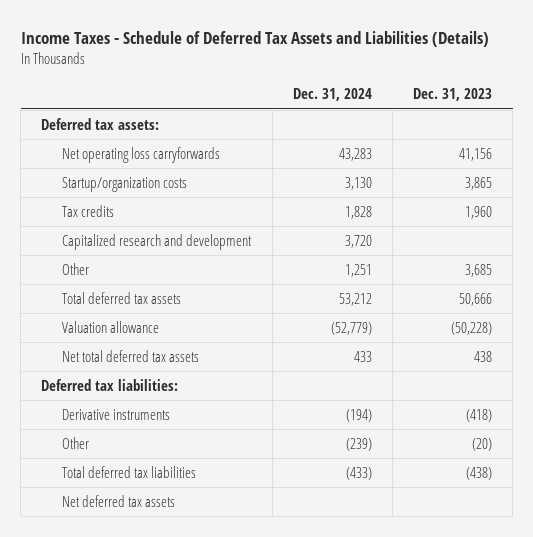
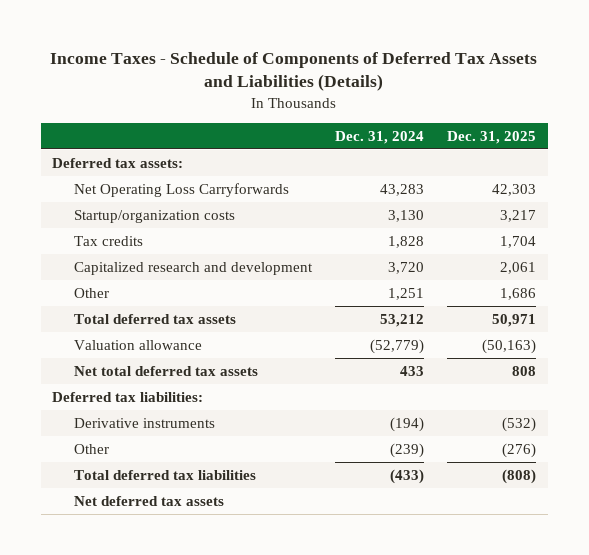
[20,31,489,48] Income Taxes - Schedule of Deferred Tax Assets and Liabilities (Details) -> [50,52,538,92] Income Taxes - Schedule of Components of Deferred Tax Assets and Liabilities (Details)
[412,88,492,102] Dec. 31, 2023 -> none
none -> [447,130,537,144] Dec. 31, 2025
[62,146,221,163] Net operating loss carryforwards -> [73,182,289,197] Net Operating Loss Carryforwards

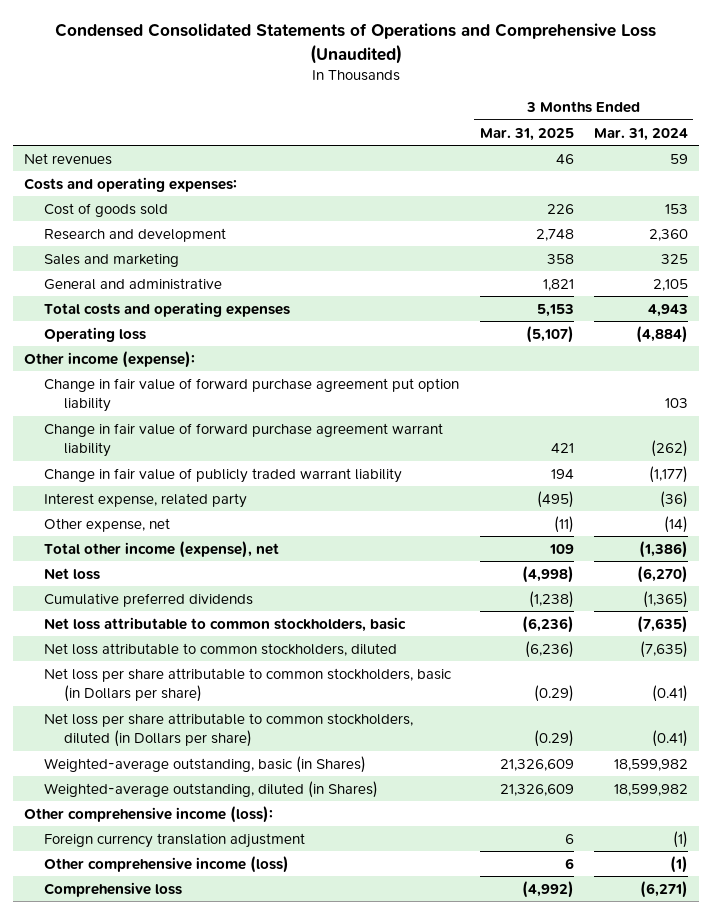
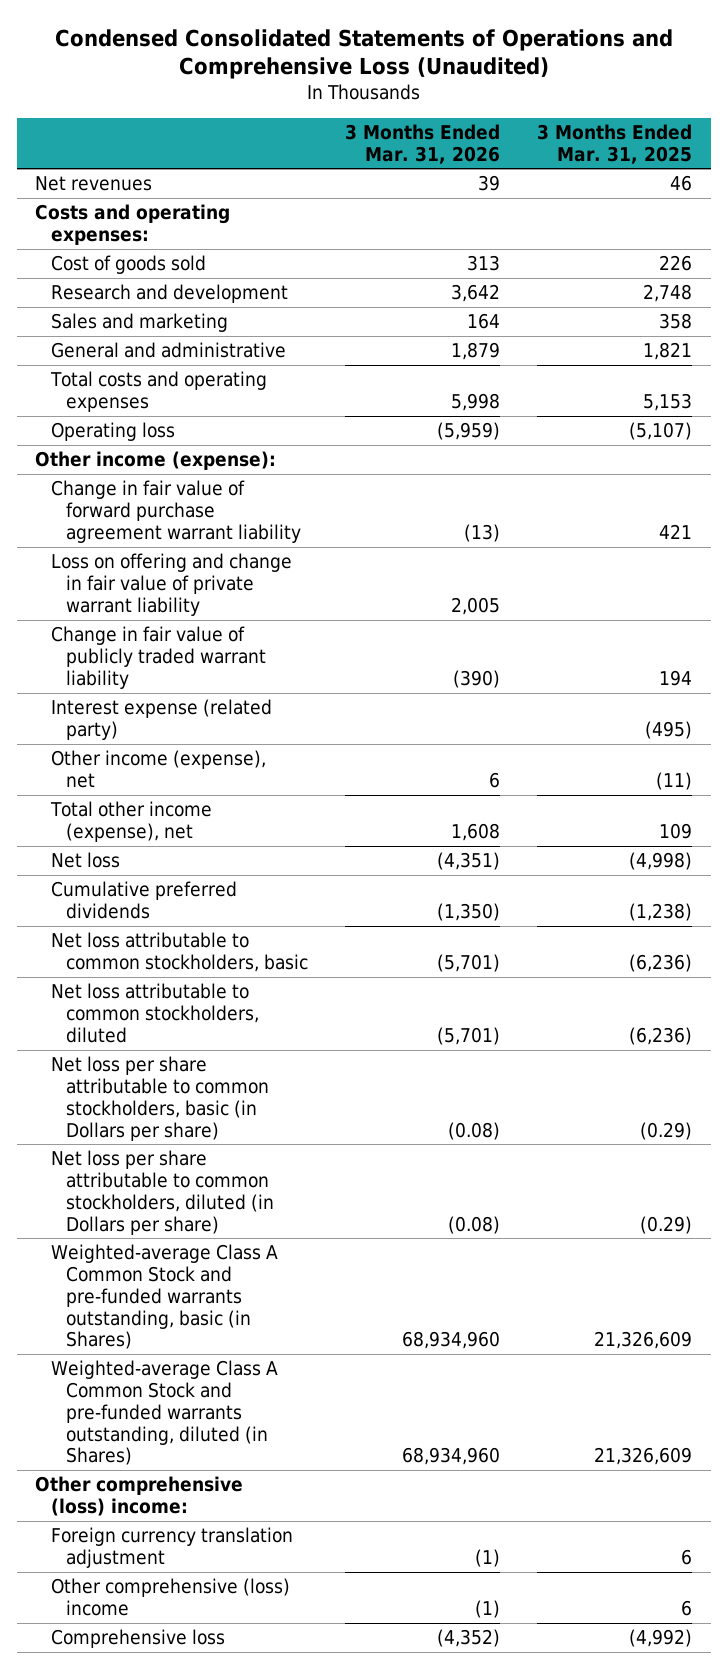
[594,127,689,141] Mar. 31, 2024 -> none
none -> [345,123,501,164] 3 Months Ended Mar. 31, 2026
[43,377,459,413] Change in fair value of forward purchase agreement put option liability -> none
none -> [50,553,292,616] Loss on offering and change in fair value of private warrant liability
[43,492,247,508] Interest expense, related party -> [50,699,272,741] Interest expense (related party)
[43,517,170,532] Other expense, net -> [50,750,266,789] Other income (expense), net
[43,755,366,773] Weighted-average outstanding, basic (in Shares) -> [50,1244,278,1350] Weighted-average Class A Common Stock and pre-funded warrants outstanding, basic (in Shares)
[43,780,378,798] Weighted-average outstanding, diluted (in Shares) -> [50,1360,278,1466] Weighted-average Class A Common Stock and pre-funded warrants outstanding, diluted (in Shares)
[23,805,273,823] Other comprehensive income (loss): -> [35,1476,244,1517] Other comprehensive (loss) income:
[43,855,289,873] Other comprehensive income (loss) -> [50,1578,290,1617] Other comprehensive (loss) income

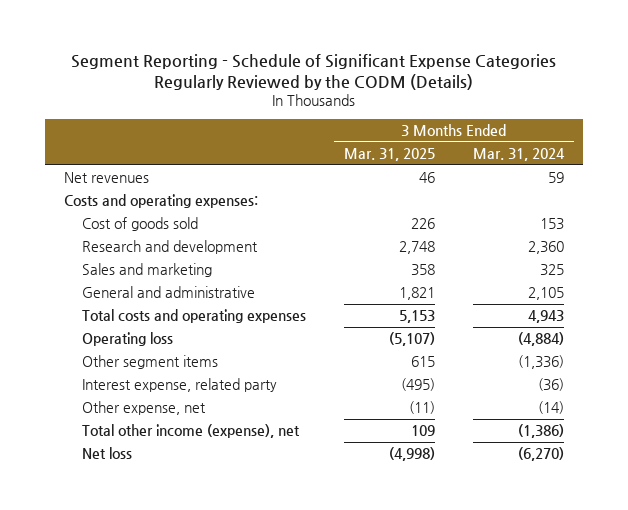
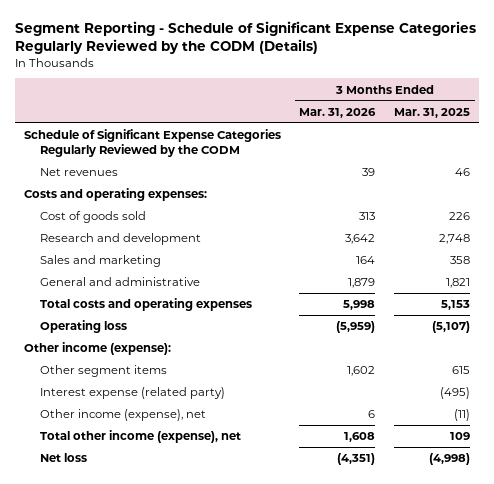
[473,148,566,162] Mar. 31, 2024 -> none
none -> [299,107,377,118] Mar. 31, 2026
none -> [23,129,281,157] Schedule of Significant Expense Categories Regularly Reviewed by the CODM
none -> [23,342,171,356] Other income (expense):
[81,378,277,393] Interest expense, related party -> [40,387,226,400] Interest expense (related party)
[81,401,206,416] Other expense, net -> [40,409,207,422] Other income (expense), net

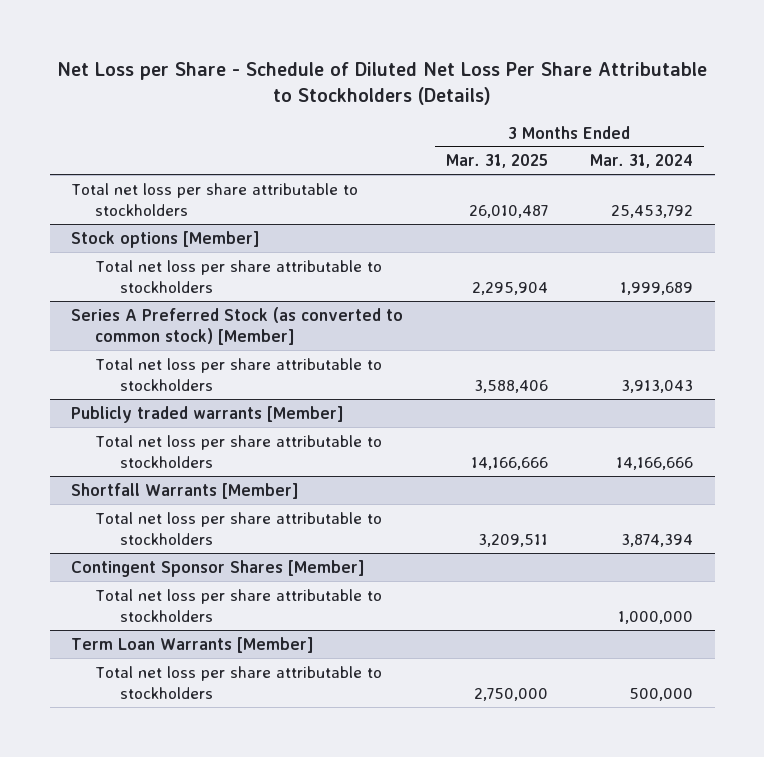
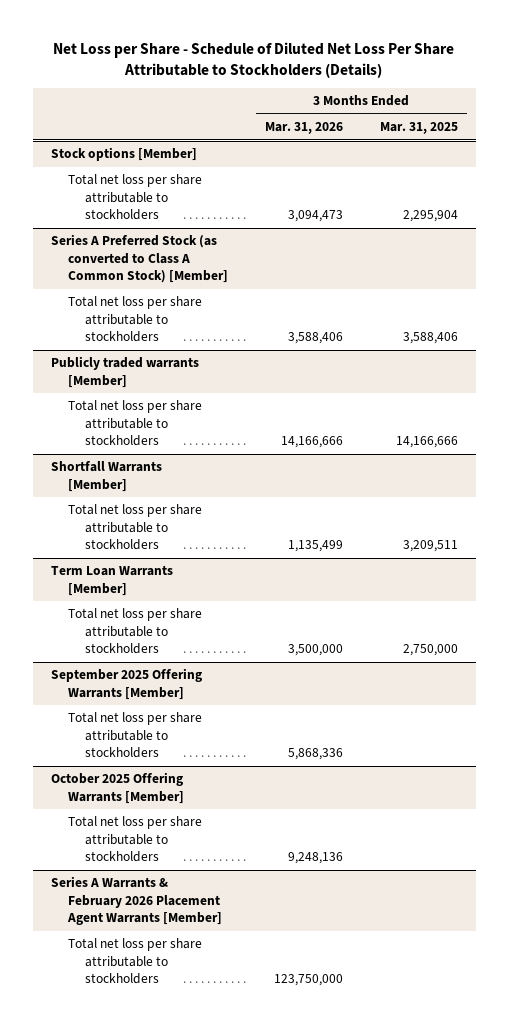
[590,154,694,169] Mar. 31, 2024 -> none
none -> [264,122,343,135] Mar. 31, 2026
[70,182,358,216] Total net loss per share attributable to stockholders -> none
[70,306,403,345] Series A Preferred Stock (as converted to common stock) [Member] -> [50,234,229,284] Series A Preferred Stock (as converted to Class A Common Stock) [Member]
[70,559,365,577] Contingent Sponsor Shares [Member] -> none
[95,588,383,622] Total net loss per share attributable to stockholders -> none
none -> [50,668,202,700] September 2025 Offering Warrants [Member]
none -> [68,712,203,759] Total net loss per share attributable to stockholders
none -> [50,772,185,804] October 2025 Offering Warrants [Member]
none -> [68,816,203,863] Total net loss per share attributable to stockholders
none -> [50,876,223,926] Series A Warrants & February 2026 Placement Agent Warrants [Member]
none -> [68,938,203,985] Total net loss per share attributable to stockholders

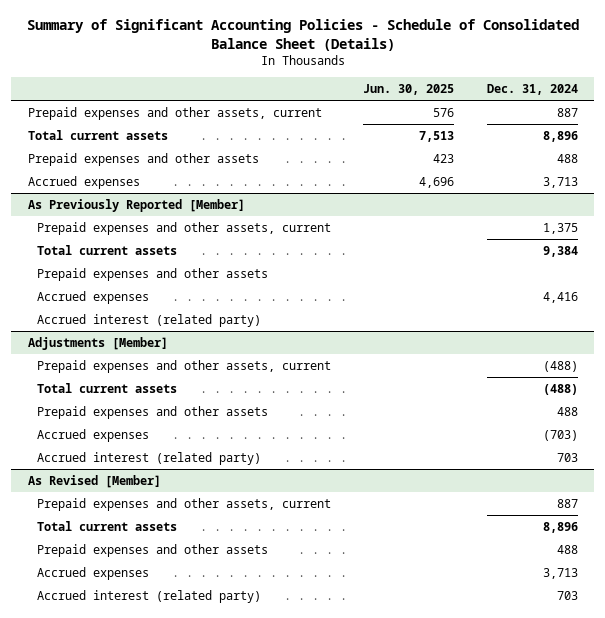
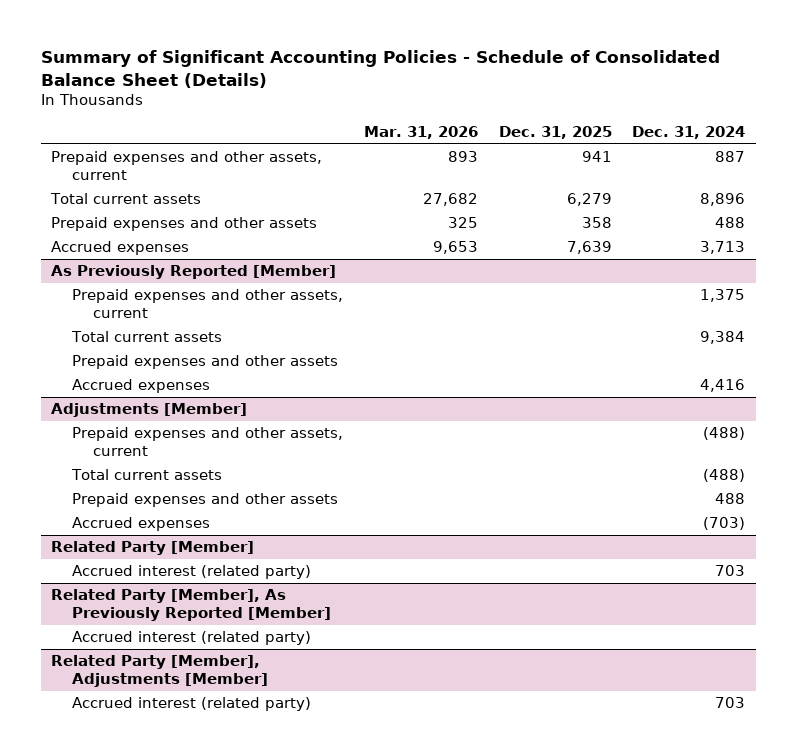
[363,84,455,96] Jun. 30, 2025 -> none
none -> [363,126,478,140] Mar. 31, 2026
none -> [498,126,612,140] Dec. 31, 2025
[36,313,261,327] Accrued interest (related party) -> none
none -> [51,541,255,556] Related Party [Member]
[27,474,161,488] As Revised [Member] -> none
[36,497,331,511] Prepaid expenses and other assets, current -> none
[36,520,177,531] Total current assets -> none
[36,543,268,557] Prepaid expenses and other assets -> none
[36,566,149,580] Accrued expenses -> none
none -> [51,589,332,622] Related Party [Member], As Previously Reported [Member]
none -> [72,631,312,646] Accrued interest (related party)
none -> [51,655,269,688] Related Party [Member], Adjustments [Member]

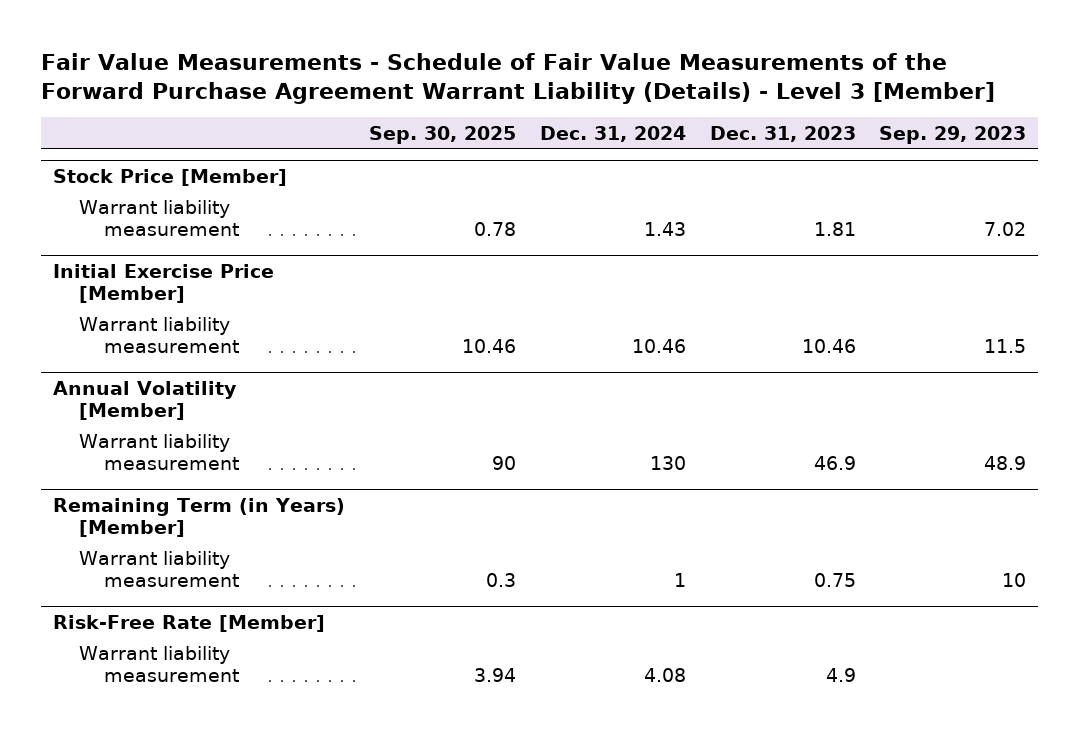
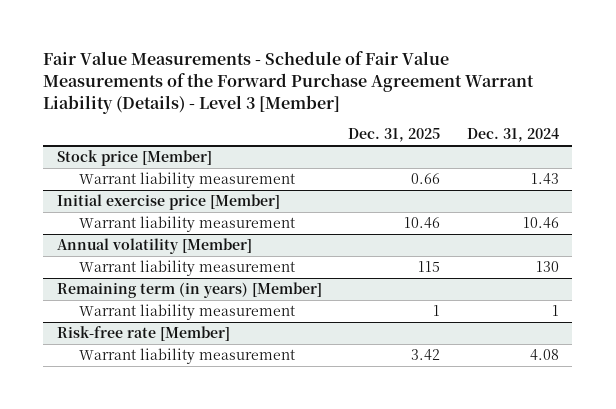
[369,125,517,144] Sep. 30, 2025 -> none
[709,125,856,142] Dec. 31, 2023 -> none
[879,125,1027,144] Sep. 29, 2023 -> none
none -> [348,128,441,143] Dec. 31, 2025
[53,169,288,187] Stock Price [Member] -> [56,150,212,167] Stock price [Member]
[53,264,275,304] Initial Exercise Price [Member] -> [56,194,280,211] Initial exercise price [Member]
[53,381,238,421] Annual Volatility [Member] -> [56,238,252,255] Annual volatility [Member]
[53,498,346,538] Remaining Term (in Years) [Member] -> [56,282,322,299] Remaining term (in years) [Member]
[53,615,326,633] Risk-Free Rate [Member] -> [56,326,230,342] Risk-free rate [Member]

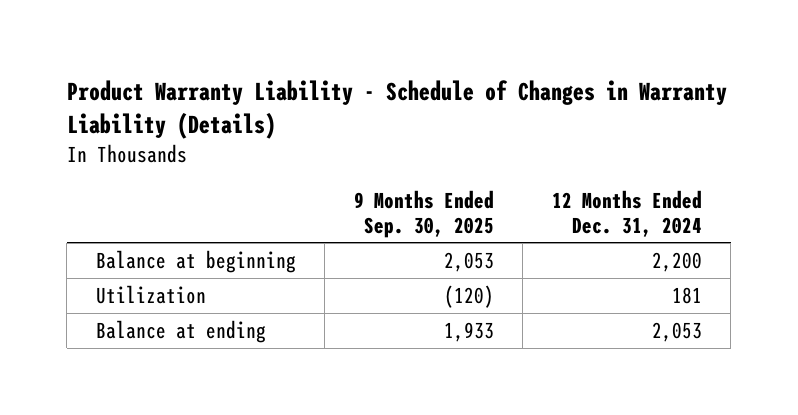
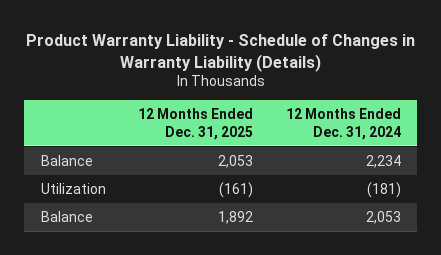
[353,189,494,238] 9 Months Ended Sep. 30, 2025 -> none
none -> [138,108,254,140] 12 Months Ended Dec. 31, 2025
[95,249,296,273] Balance at beginning -> [40,154,93,166] Balance
[651,251,702,272] 2,200 -> [365,154,401,168] 2,234
[671,286,702,304] 181 -> [366,181,401,198] (181)
[95,319,266,343] Balance at ending -> [40,210,93,222] Balance

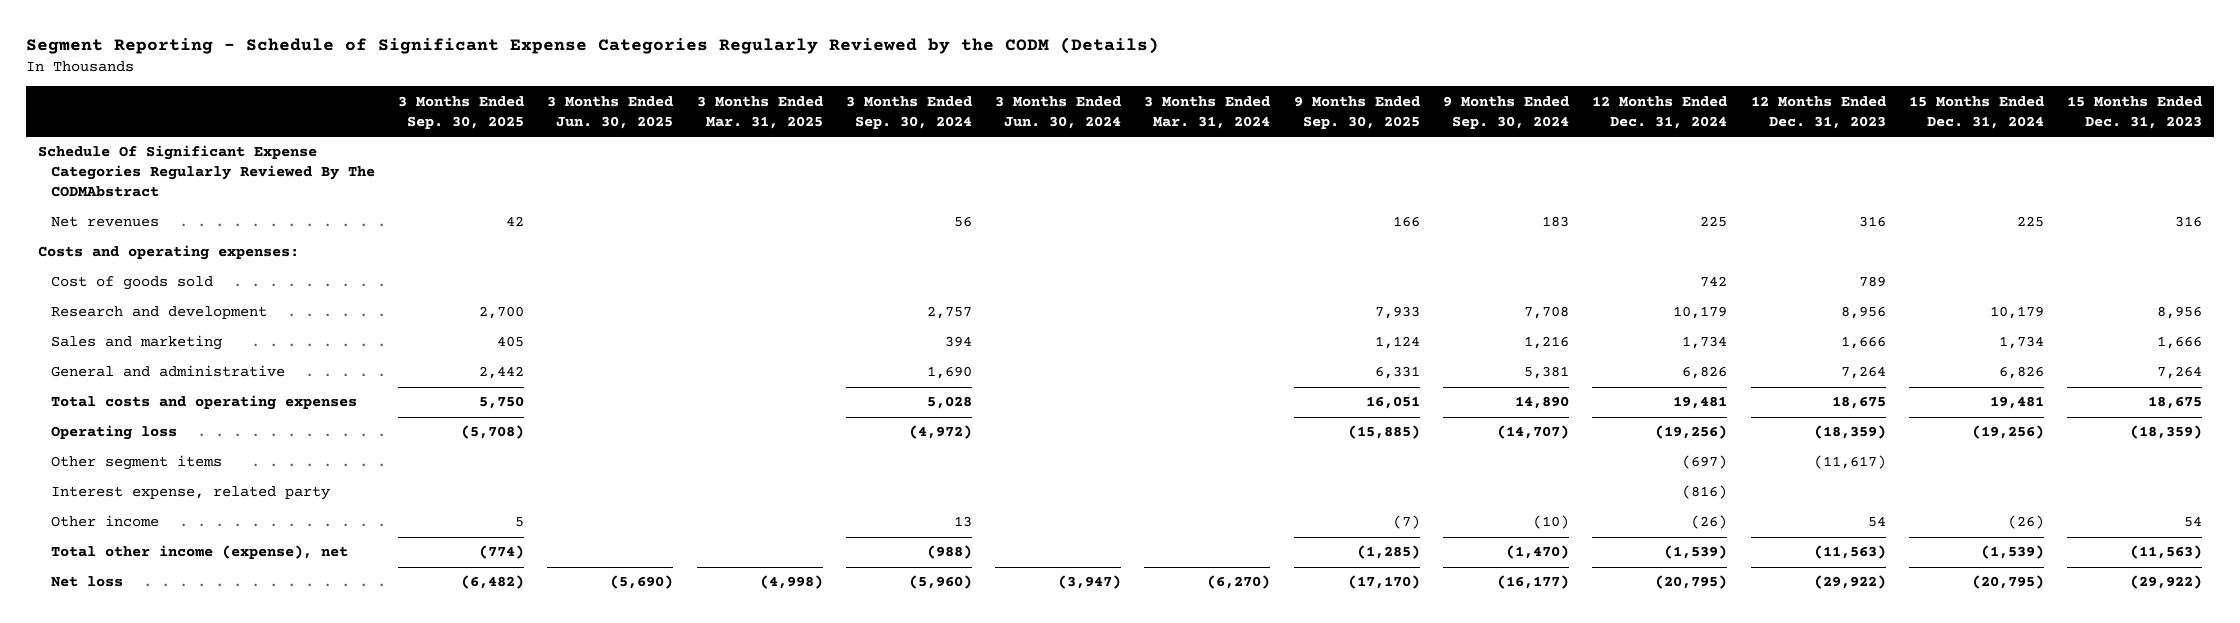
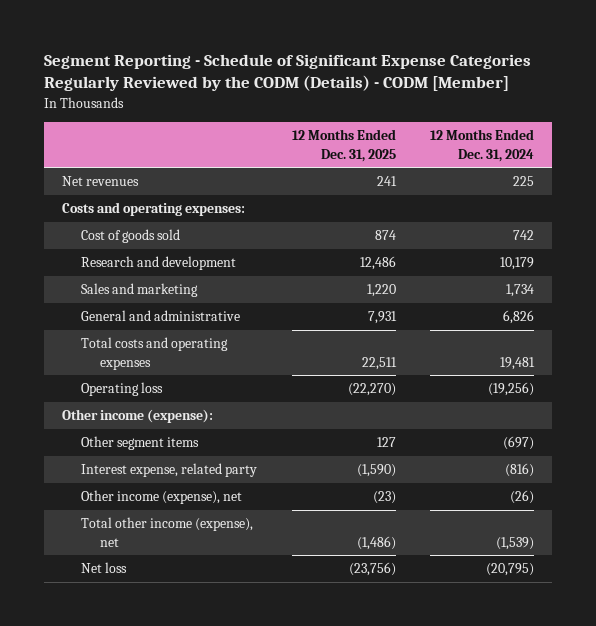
[25,37,1159,55] Segment Reporting - Schedule of Significant Expense Categories Regularly Reviewed by the CODM (Details) -> [44,54,532,92] Segment Reporting - Schedule of Significant Expense Categories Regularly Reviewed by the CODM (Details) - CODM [Member]
[397,95,524,129] 3 Months Ended Sep. 30, 2025 -> none
[547,95,674,129] 3 Months Ended Jun. 30, 2025 -> none
[696,95,823,129] 3 Months Ended Mar. 31, 2025 -> none
[845,95,972,129] 3 Months Ended Sep. 30, 2024 -> none
[995,95,1122,129] 3 Months Ended Jun. 30, 2024 -> none
[1144,95,1271,129] 3 Months Ended Mar. 31, 2024 -> none
[1293,95,1420,129] 9 Months Ended Sep. 30, 2025 -> none
[1443,95,1570,129] 9 Months Ended Sep. 30, 2024 -> none
[1750,95,1886,129] 12 Months Ended Dec. 31, 2023 -> none
[1908,95,2044,129] 15 Months Ended Dec. 31, 2024 -> none
[2067,95,2203,129] 15 Months Ended Dec. 31, 2023 -> none
none -> [291,129,396,162] 12 Months Ended Dec. 31, 2025
[37,145,375,198] Schedule Of Significant Expense Categories Regularly Reviewed By The CODMAbstract -> none
none -> [61,409,213,424] Other income (expense):
[50,515,159,528] Other income -> [80,490,242,505] Other income (expense), net

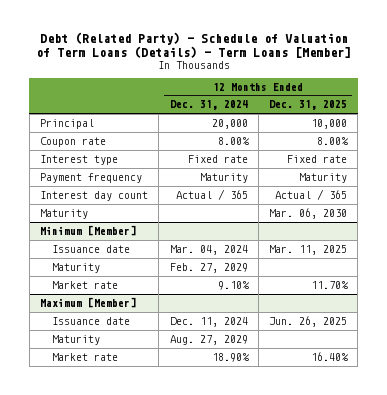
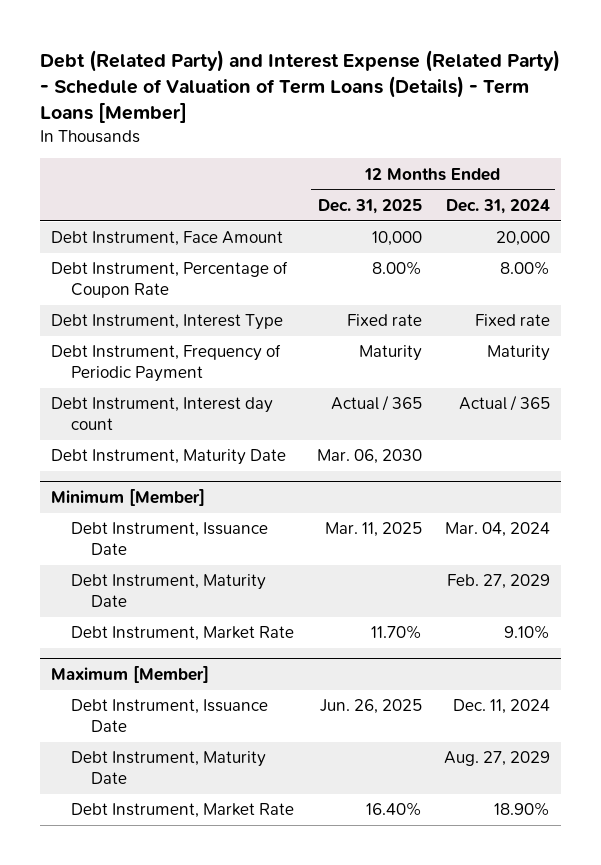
[35,32,351,59] Debt (Related Party) - Schedule of Valuation of Term Loans (Details) - Term Loans [Member] -> [40,49,561,123] Debt (Related Party) and Interest Expense (Related Party) - Schedule of Valuation of Term Loans (Details) - Term Loans [Member]
[40,118,95,129] Principal -> [51,231,284,247] Debt Instrument, Face Amount
[40,136,107,147] Coupon rate -> [51,261,289,298] Debt Instrument, Percentage of Coupon Rate
[40,154,119,165] Interest type -> [51,314,284,331] Debt Instrument, Interest Type
[40,172,143,183] Payment frequency -> [51,344,282,382] Debt Instrument, Frequency of Periodic Payment
[40,190,149,201] Interest day count -> [51,397,274,430] Debt Instrument, Interest day count
[40,208,89,219] Maturity -> [51,449,287,466] Debt Instrument, Maturity Date
[51,244,130,253] Issuance date -> [71,522,269,555] Debt Instrument, Issuance Date
[51,262,100,273] Maturity -> [71,574,267,607] Debt Instrument, Maturity Date
[51,280,118,289] Market rate -> [71,626,295,642] Debt Instrument, Market Rate
[51,316,130,325] Issuance date -> [71,699,269,732] Debt Instrument, Issuance Date
[51,334,100,345] Maturity -> [71,751,267,784] Debt Instrument, Maturity Date
[51,352,118,361] Market rate -> [71,803,295,819] Debt Instrument, Market Rate

